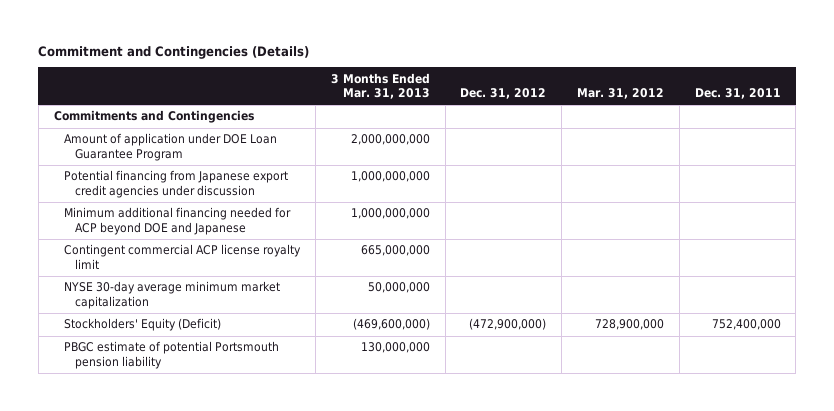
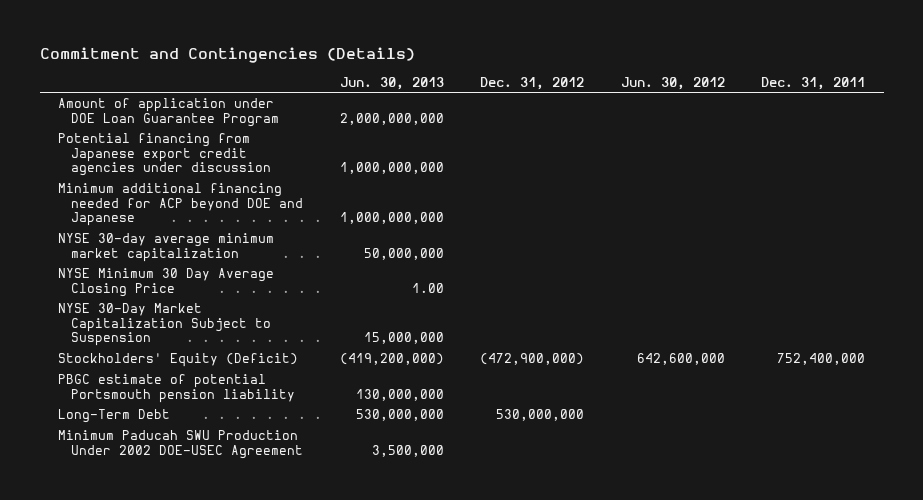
[330,72,430,100] 3 Months Ended Mar. 31, 2013 -> none
[576,88,664,100] Mar. 31, 2012 -> none
none -> [339,76,444,90] Jun. 30, 2013
none -> [620,76,725,90] Jun. 30, 2012
[53,110,254,124] Commitments and Contingencies -> none
[64,244,302,269] Contingent commercial ACP license royalty limit -> none
none -> [57,268,274,297] NYSE Minimum 30 Day Average Closing Price
none -> [57,303,272,347] NYSE 30-Day Market Capitalization Subject to Suspension
none -> [57,409,170,424] Long-Term Debt
none -> [57,430,304,459] Minimum Paducah SWU Production Under 2002 DOE-USEC Agreement

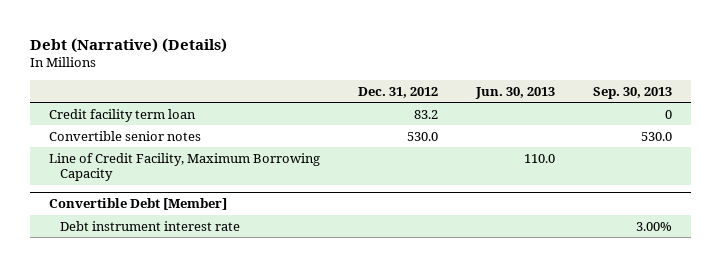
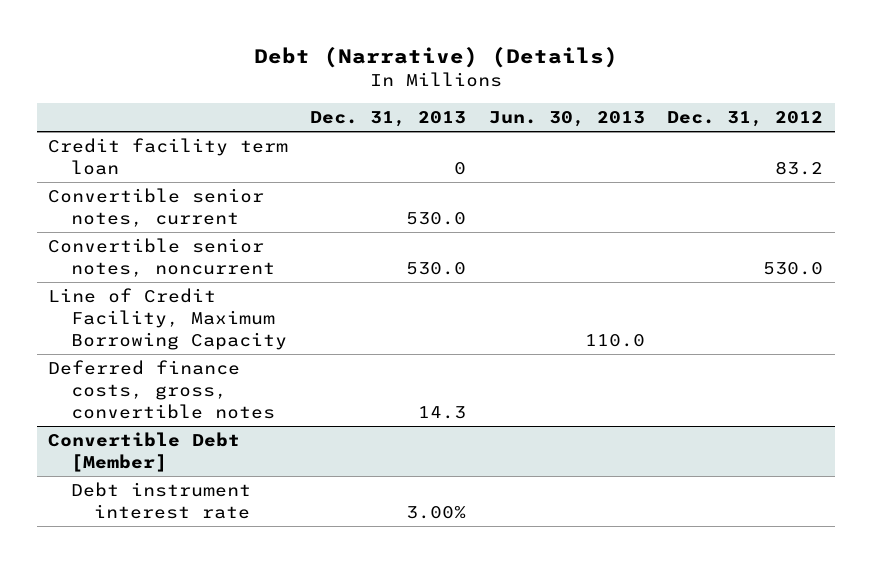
[593,86,673,99] Sep. 30, 2013 -> none
none -> [310,111,467,128] Dec. 31, 2013
none -> [47,188,264,227] Convertible senior notes, current
[48,130,201,141] Convertible senior notes -> [47,238,276,277] Convertible senior notes, noncurrent
none -> [47,360,276,419] Deferred finance costs, gross, convertible notes

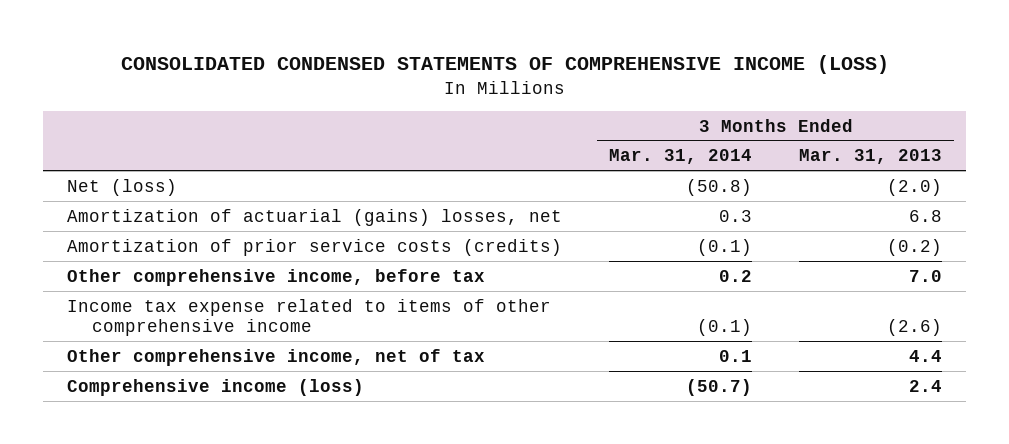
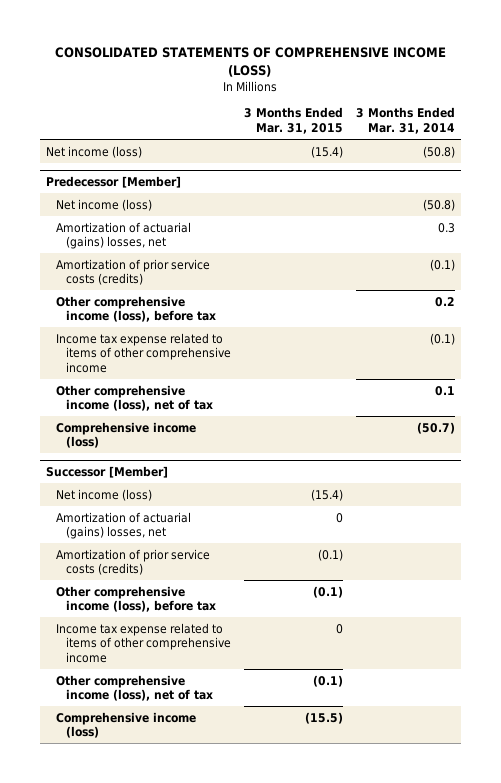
[120,55,889,75] CONSOLIDATED CONDENSED STATEMENTS OF COMPREHENSIVE INCOME (LOSS) -> [55,47,447,78] CONSOLIDATED STATEMENTS OF COMPREHENSIVE INCOME (LOSS)
[799,149,943,165] Mar. 31, 2013 -> none
none -> [243,107,343,135] 3 Months Ended Mar. 31, 2015
[67,208,563,226] Amortization of actuarial (gains) losses, net -> none
[67,238,563,256] Amortization of prior service costs (credits) -> none
[67,268,486,286] Other comprehensive income, before tax -> none
[67,298,552,337] Income tax expense related to items of other comprehensive income -> none
[67,348,486,366] Other comprehensive income, net of tax -> none
[67,378,365,396] Comprehensive income (loss) -> none
[67,178,178,196] Net (loss) -> [46,145,143,158] Net income (loss)
none -> [46,175,182,188] Predecessor [Member]
none -> [55,198,152,211] Net income (loss)
none -> [55,221,191,250] Amortization of actuarial (gains) losses, net
none -> [55,258,210,286] Amortization of prior service costs (credits)
none -> [55,295,216,323] Other comprehensive income (loss), before tax
none -> [55,332,231,373] Income tax expense related to items of other comprehensive income
none -> [55,384,213,412] Other comprehensive income (loss), net of tax
none -> [55,421,196,449] Comprehensive income (loss)
none -> [46,465,169,478] Successor [Member]
none -> [55,488,152,501] Net income (loss)
none -> [55,511,191,540] Amortization of actuarial (gains) losses, net
none -> [55,548,210,576] Amortization of prior service costs (credits)
none -> [55,585,216,613] Other comprehensive income (loss), before tax
none -> [55,622,231,663] Income tax expense related to items of other comprehensive income
none -> [55,674,213,702] Other comprehensive income (loss), net of tax
none -> [55,711,196,739] Comprehensive income (loss)

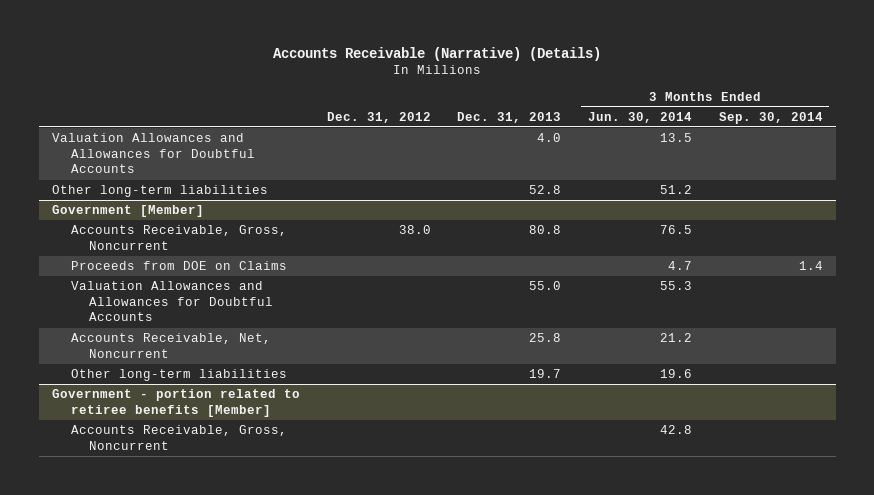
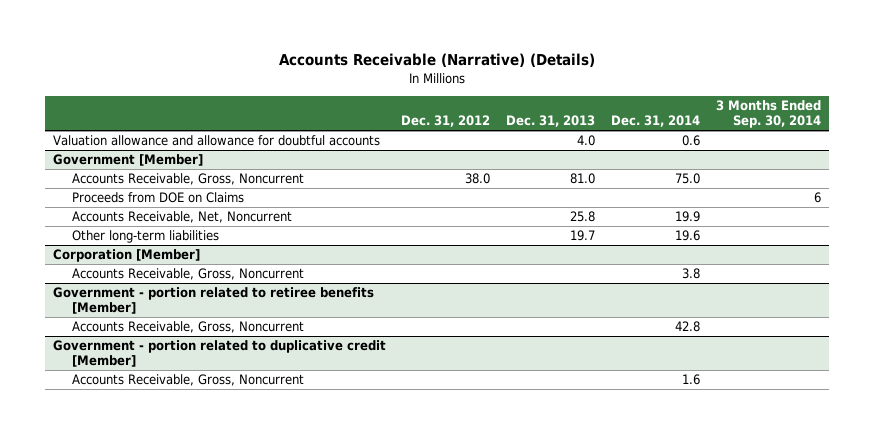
[587,111,692,123] Jun. 30, 2014 -> none
none -> [611,115,701,128] Dec. 31, 2014
[51,185,268,198] Other long-term liabilities -> none
[51,133,255,174] Valuation Allowances and Allowances for Doubtful Accounts -> [52,135,380,147] Valuation allowance and allowance for doubtful accounts
[70,281,274,322] Valuation Allowances and Allowances for Doubtful Accounts -> none
[529,225,562,235] 80.8 -> [570,173,596,185] 81.0
[798,261,823,271] 1.4 -> [814,192,822,204] 6
none -> [52,249,200,263] Corporation [Member]
none -> [72,268,305,281] Accounts Receivable, Gross, Noncurrent
none -> [52,340,386,368] Government - portion related to duplicative credit [Member]
none -> [72,374,305,387] Accounts Receivable, Gross, Noncurrent

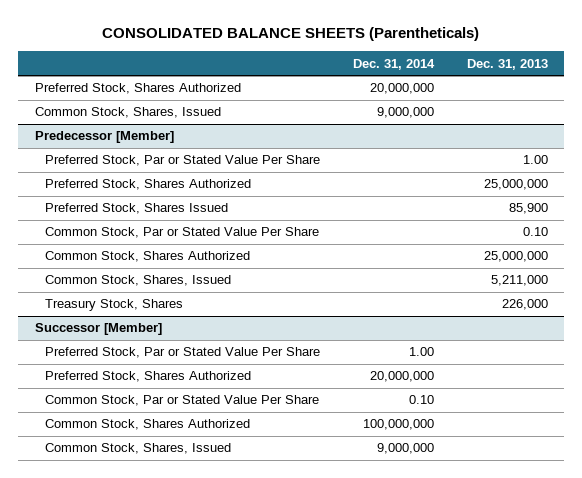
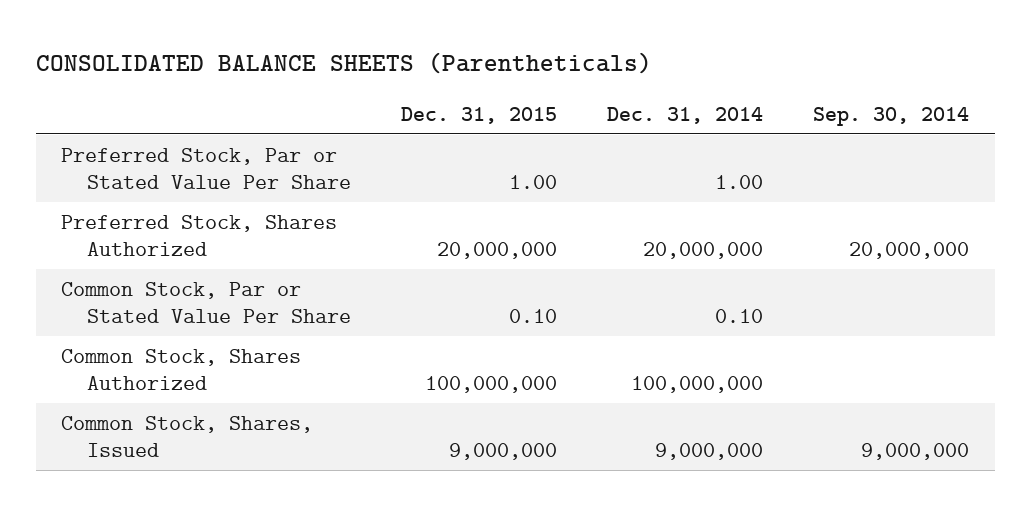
[466,58,548,70] Dec. 31, 2013 -> none
none -> [400,106,557,124] Dec. 31, 2015
none -> [813,106,970,126] Sep. 30, 2014
none -> [60,147,351,190] Preferred Stock, Par or Stated Value Per Share
none -> [60,281,351,324] Common Stock, Par or Stated Value Per Share
none -> [60,348,301,391] Common Stock, Shares Authorized
[34,131,174,144] Predecessor [Member] -> none
[44,155,320,167] Preferred Stock, Par or Stated Value Per Share -> none
[44,179,251,191] Preferred Stock, Shares Authorized -> none
[44,203,228,215] Preferred Stock, Shares Issued -> none
[44,227,319,239] Common Stock, Par or Stated Value Per Share -> none
[44,251,250,263] Common Stock, Shares Authorized -> none
[44,275,231,287] Common Stock, Shares, Issued -> none
[44,299,183,312] Treasury Stock, Shares -> none
[34,323,162,336] Successor [Member] -> none
[44,347,320,359] Preferred Stock, Par or Stated Value Per Share -> none
[44,371,251,383] Preferred Stock, Shares Authorized -> none
[44,395,319,407] Common Stock, Par or Stated Value Per Share -> none
[44,419,250,431] Common Stock, Shares Authorized -> none
[44,443,231,455] Common Stock, Shares, Issued -> none

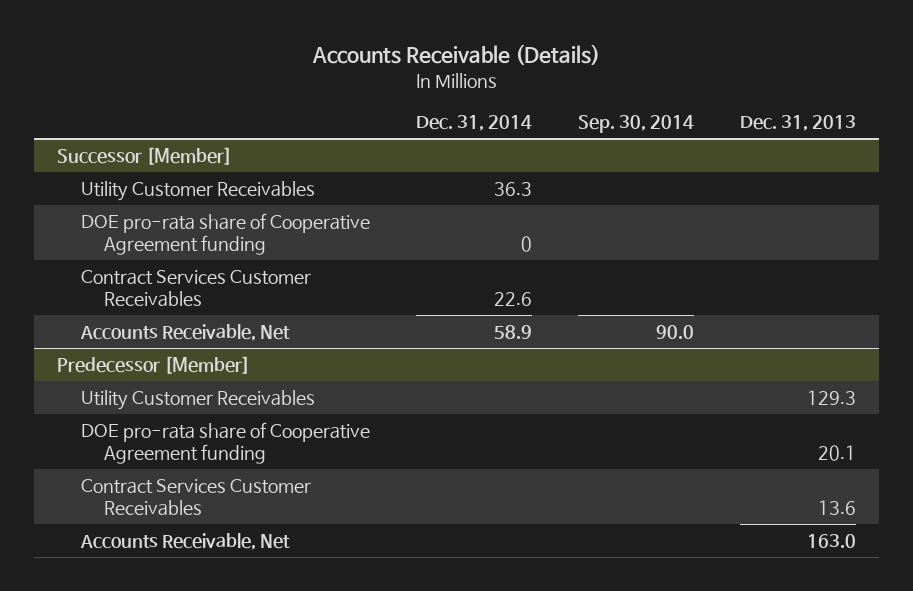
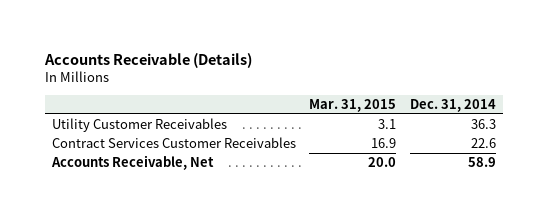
[577,115,694,134] Sep. 30, 2014 -> none
[740,115,857,132] Dec. 31, 2013 -> none
none -> [309,98,397,112] Mar. 31, 2015
[57,147,233,166] Successor [Member] -> none
[80,213,370,255] DOE pro-rata share of Cooperative Agreement funding -> none
[57,356,251,375] Predecessor [Member] -> none
[80,390,315,411] Utility Customer Receivables -> none
[80,422,370,464] DOE pro-rata share of Cooperative Agreement funding -> none
[80,479,311,516] Contract Services Customer Receivables -> none
[79,533,290,551] Accounts Receivable, Net -> none

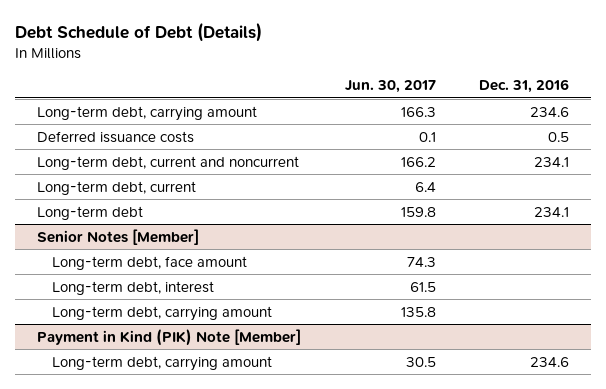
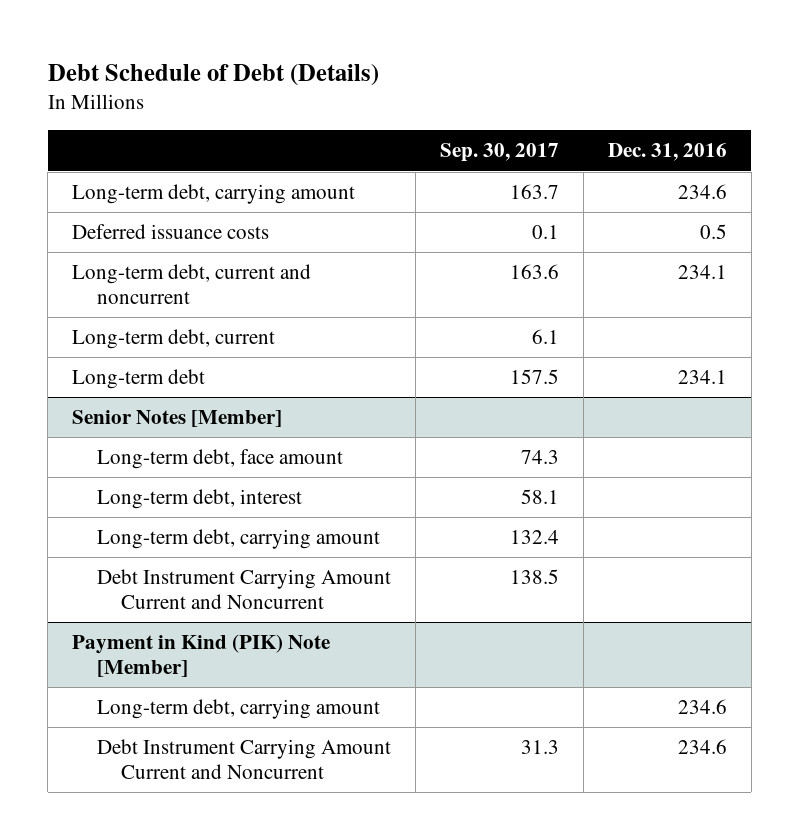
[344,80,436,94] Jun. 30, 2017 -> none
none -> [439,143,559,163] Sep. 30, 2017
none -> [96,569,391,610] Debt Instrument Carrying Amount Current and Noncurrent
none -> [96,739,391,780] Debt Instrument Carrying Amount Current and Noncurrent

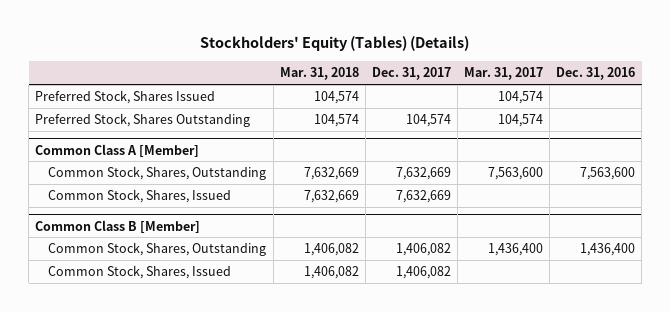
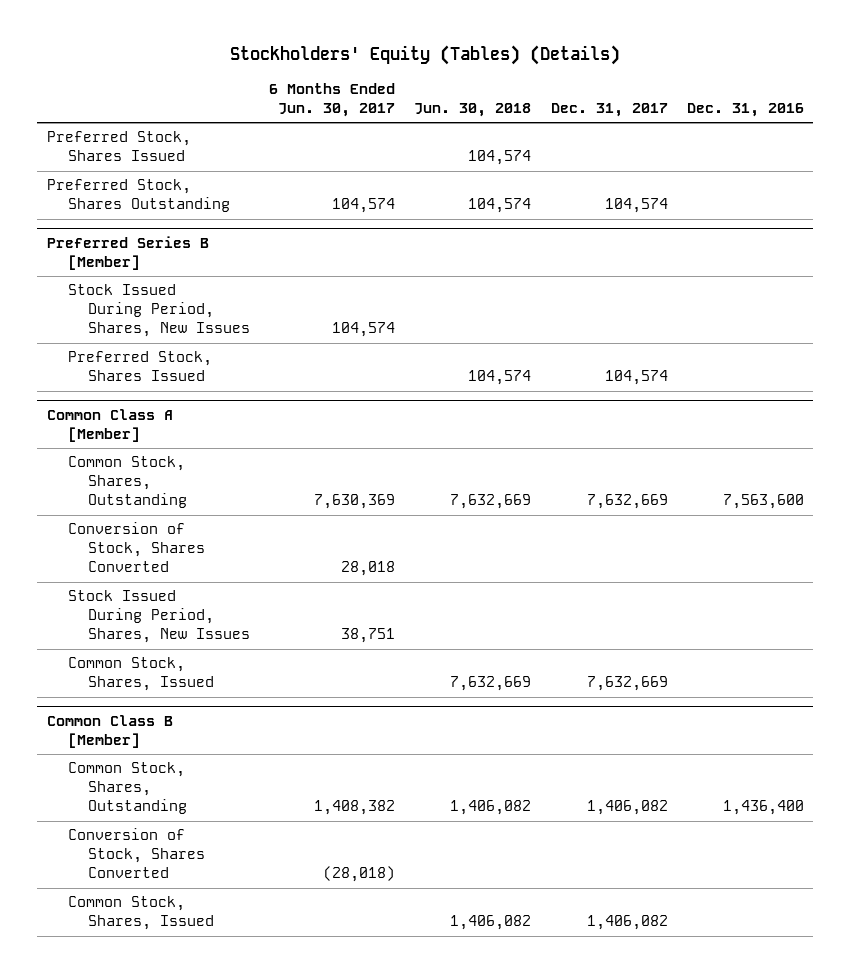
[279,67,359,81] Mar. 31, 2018 -> none
[463,67,543,81] Mar. 31, 2017 -> none
none -> [269,83,396,118] 6 Months Ended Jun. 30, 2017
none -> [414,103,532,118] Jun. 30, 2018
none -> [47,235,210,270] Preferred Series B [Member]
none -> [67,284,251,338] Stock Issued During Period, Shares, New Issues
none -> [67,351,212,382] Preferred Stock, Shares Issued
none -> [67,522,206,573] Conversion of Stock, Shares Converted
none -> [67,590,251,644] Stock Issued During Period, Shares, New Issues
none -> [67,828,206,879] Conversion of Stock, Shares Converted

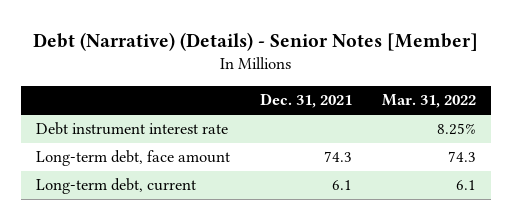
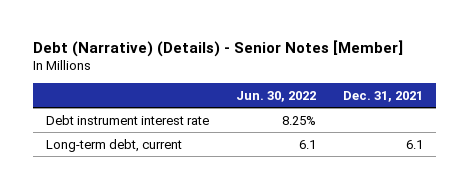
[382,94,477,109] Mar. 31, 2022 -> none
none -> [235,91,316,103] Jun. 30, 2022
[35,150,230,167] Long-term debt, face amount -> none

